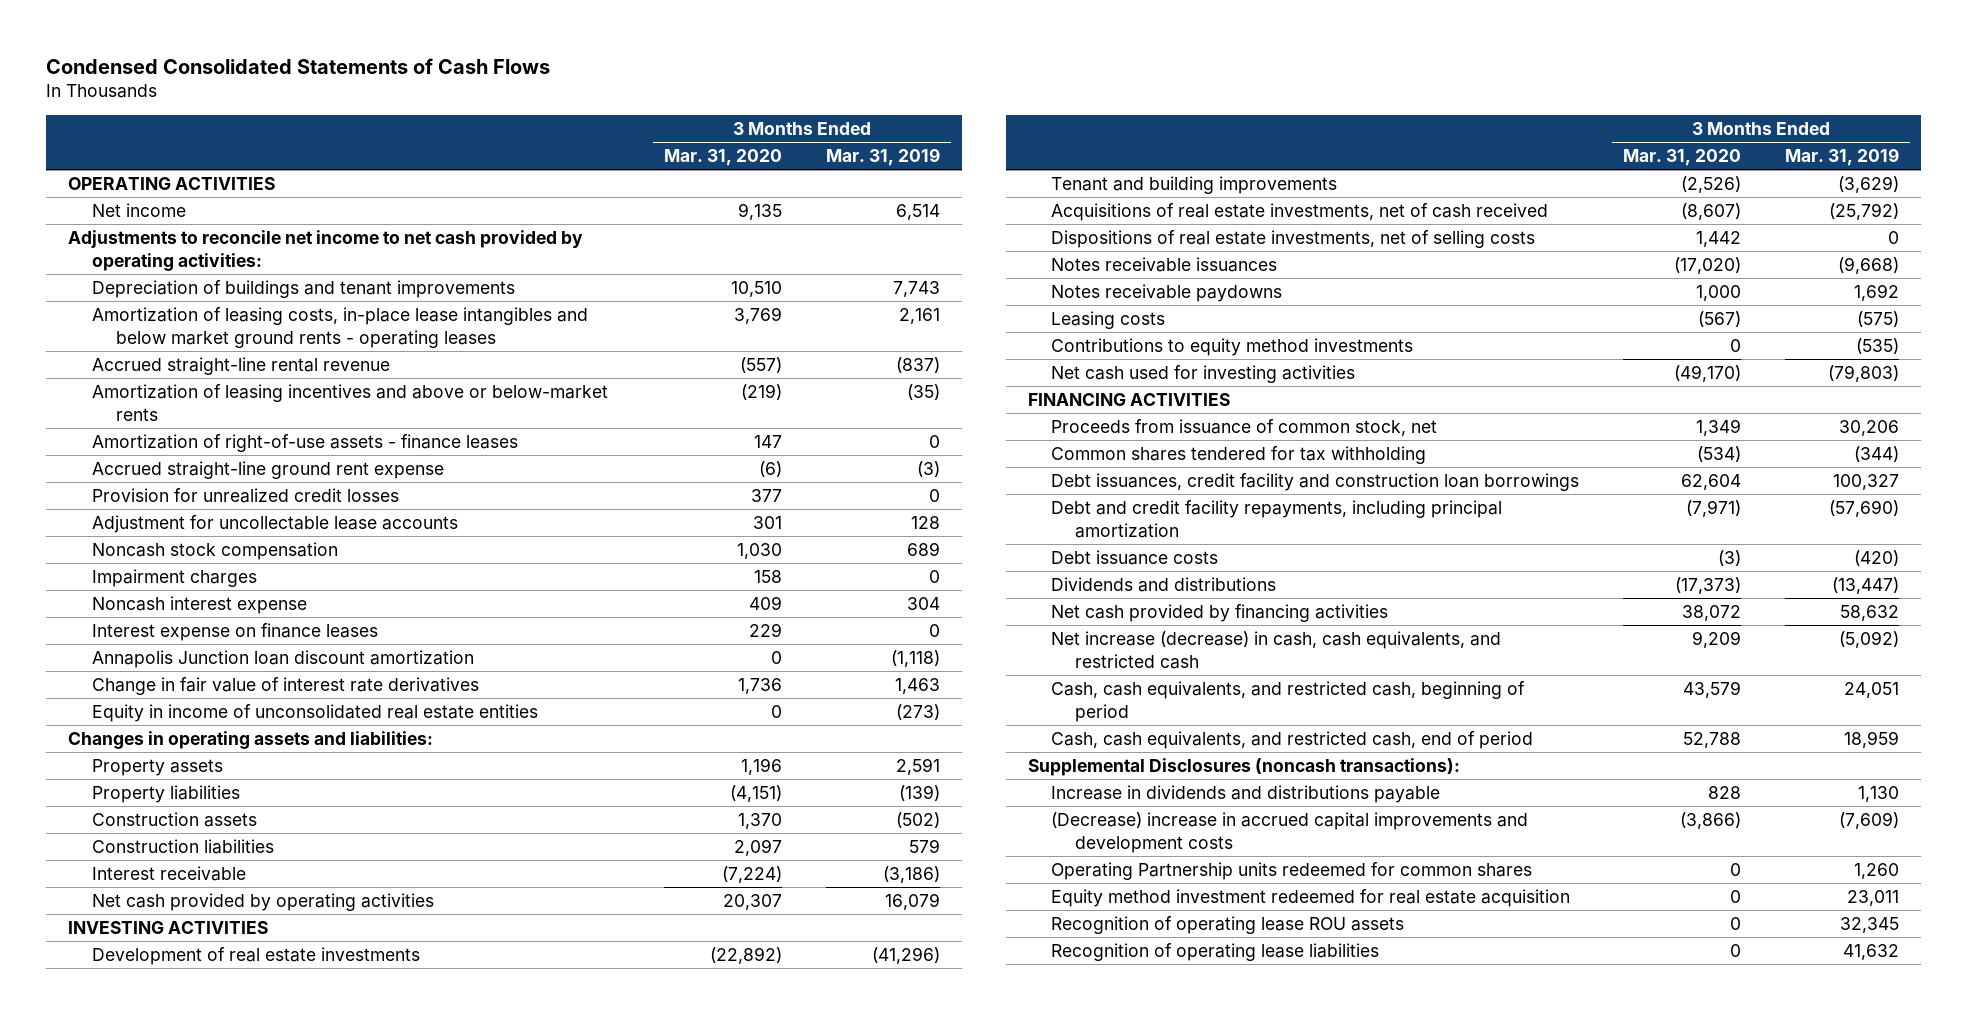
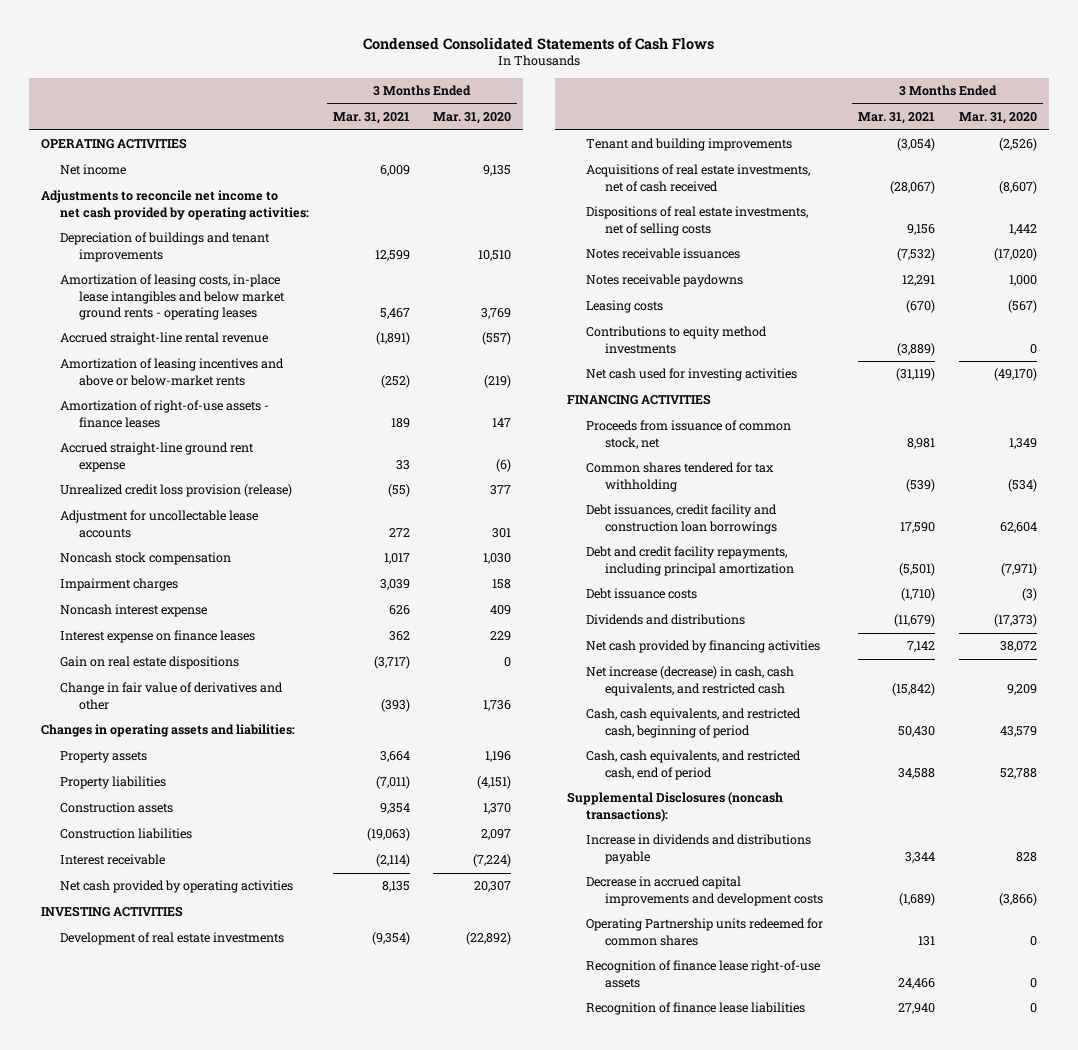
[825,148,940,167] Mar. 31, 2019 -> none
none -> [332,112,410,125] Mar. 31, 2021
[91,488,399,504] Provision for unrealized credit losses -> [60,484,293,498] Unrealized credit loss provision (release)
[91,650,474,669] Annapolis Junction loan discount amortization -> none
[91,704,538,723] Equity in income of unconsolidated real estate entities -> none
none -> [60,656,240,670] Gain on real estate dispositions
[91,677,479,696] Change in fair value of interest rate derivatives -> [60,682,284,710] Change in fair value of derivatives and other
[1051,812,1529,853] (Decrease) increase in accrued capital improvements and development costs -> [585,876,823,906] Decrease in accrued capital improvements and development costs
[1051,889,1571,908] Equity method investment redeemed for real estate acquisition -> none
[1051,916,1405,935] Recognition of operating lease ROU assets -> none
none -> [585,960,820,988] Recognition of finance lease right-of-use assets
[1051,943,1380,962] Recognition of operating lease liabilities -> [585,1002,805,1016] Recognition of finance lease liabilities

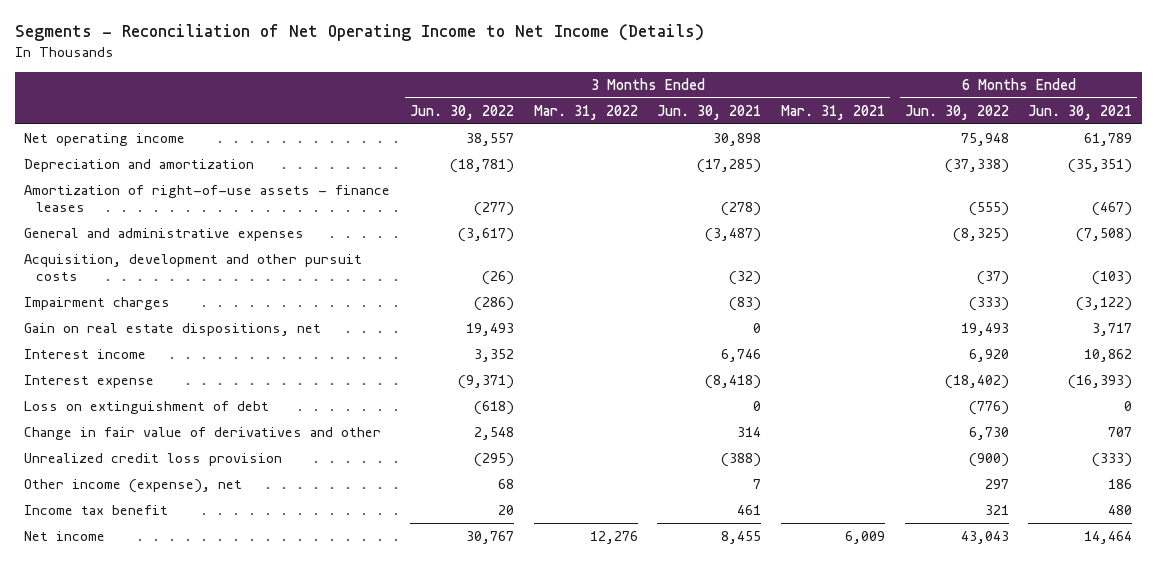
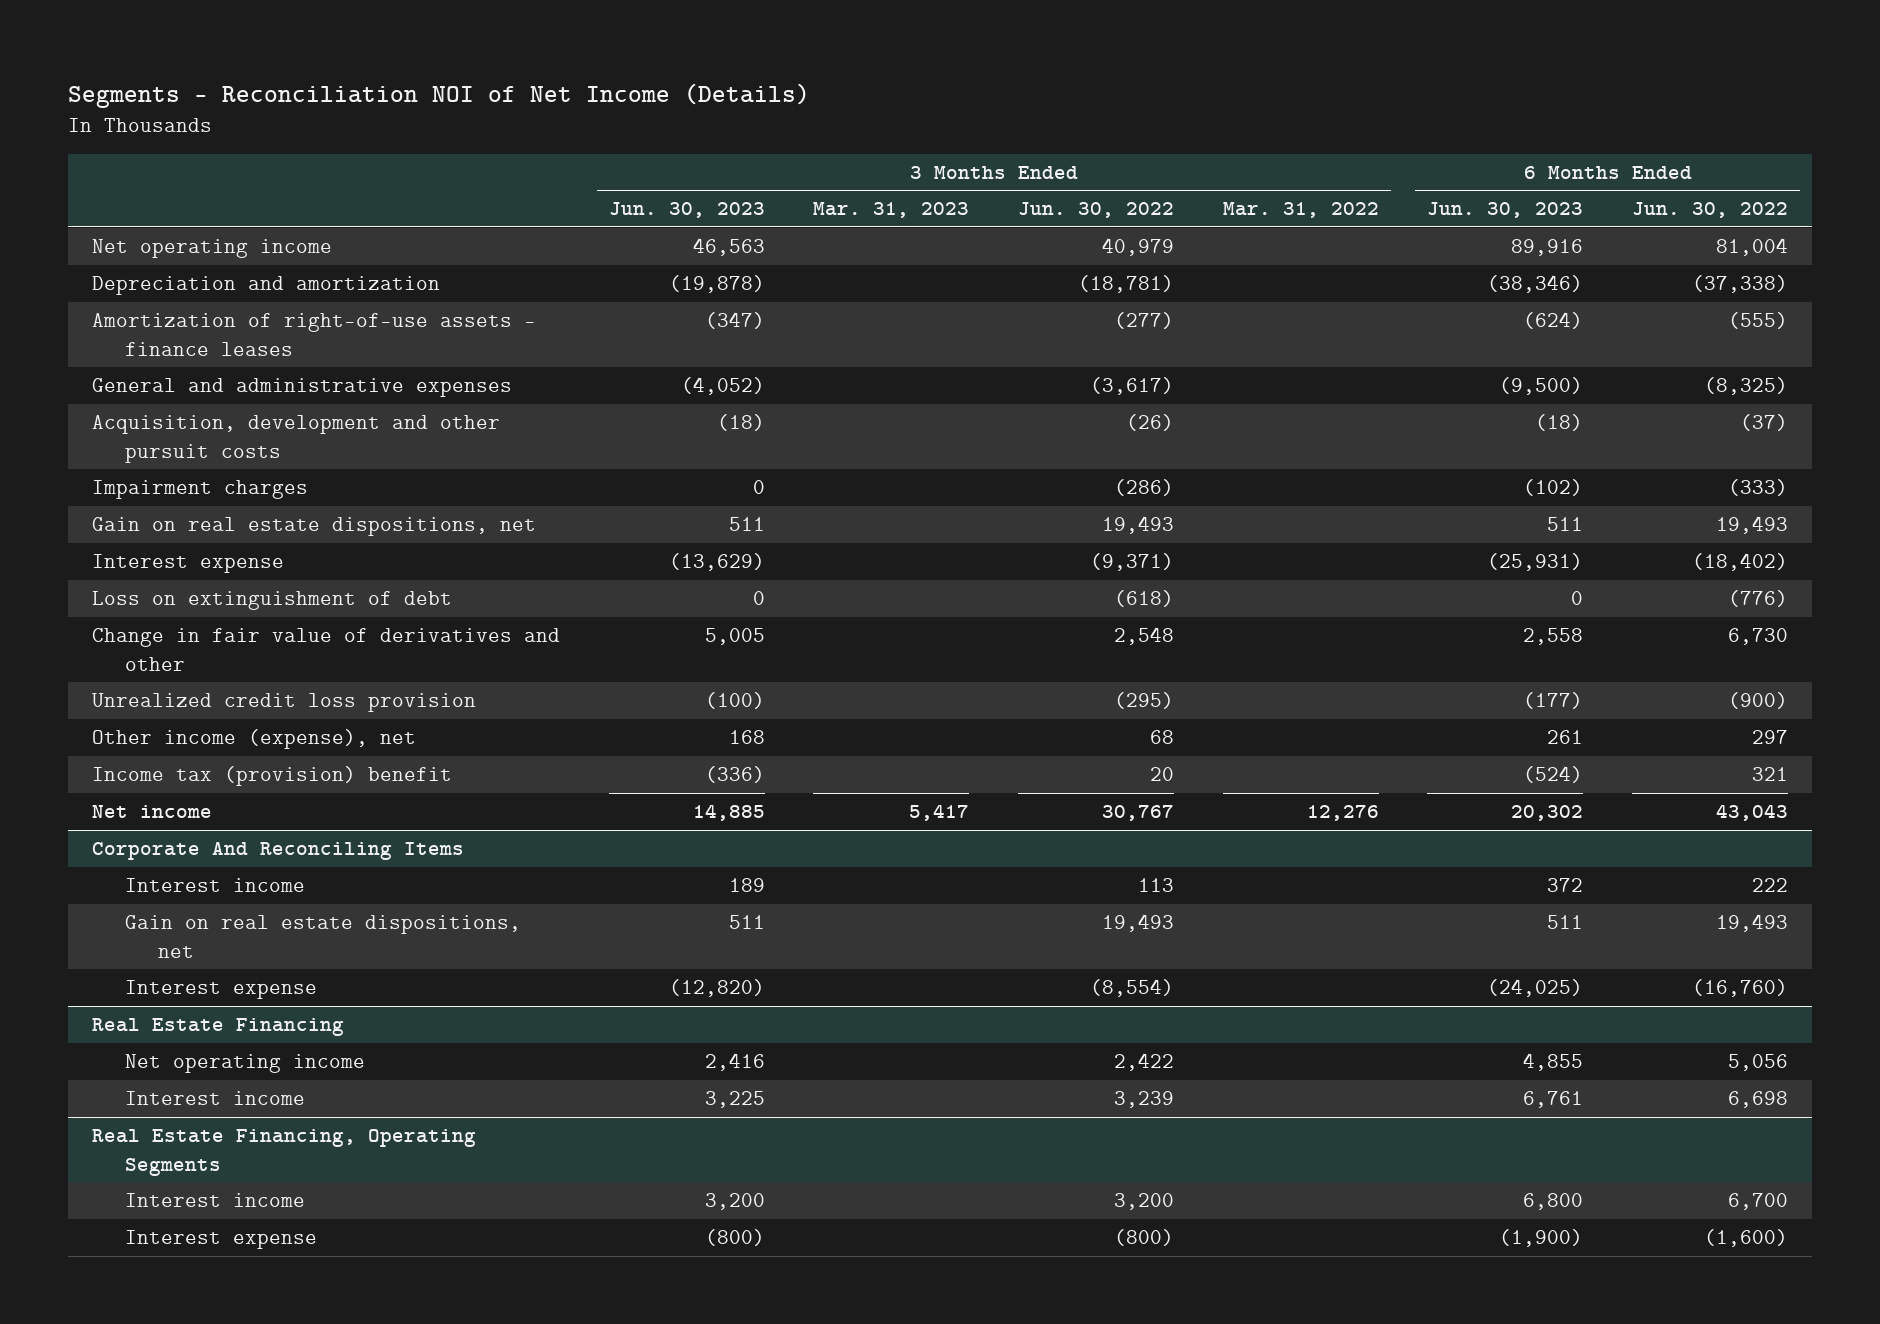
[14,24,704,42] Segments - Reconciliation of Net Operating Income to Net Income (Details) -> [67,83,810,109] Segments - Reconciliation NOI of Net Income (Details)
[657,104,762,120] Jun. 30, 2021 -> none
[781,104,886,120] Mar. 31, 2021 -> none
[1028,104,1133,120] Jun. 30, 2021 -> none
none -> [608,202,765,219] Jun. 30, 2023
none -> [813,202,970,219] Mar. 31, 2023
none -> [1427,202,1584,219] Jun. 30, 2023
[466,133,515,147] 38,557 -> [1102,238,1175,257] 40,979
[960,133,1009,147] 75,948 -> [1715,238,1788,257] 81,004
[24,349,147,360] Interest income -> none
[24,505,169,516] Income tax benefit -> [92,766,453,787] Income tax (provision) benefit
none -> [92,842,465,861] Corporate And Reconciling Items
none -> [125,878,306,893] Interest income
none -> [125,915,522,958] Gain on real estate dispositions, net
none -> [125,980,318,1000] Interest expense
none -> [92,1018,345,1037] Real Estate Financing
none -> [125,1054,366,1074] Net operating income
none -> [125,1091,306,1106] Interest income
none -> [92,1129,477,1176] Real Estate Financing, Operating Segments
none -> [125,1193,306,1208] Interest income
none -> [125,1230,318,1250] Interest expense

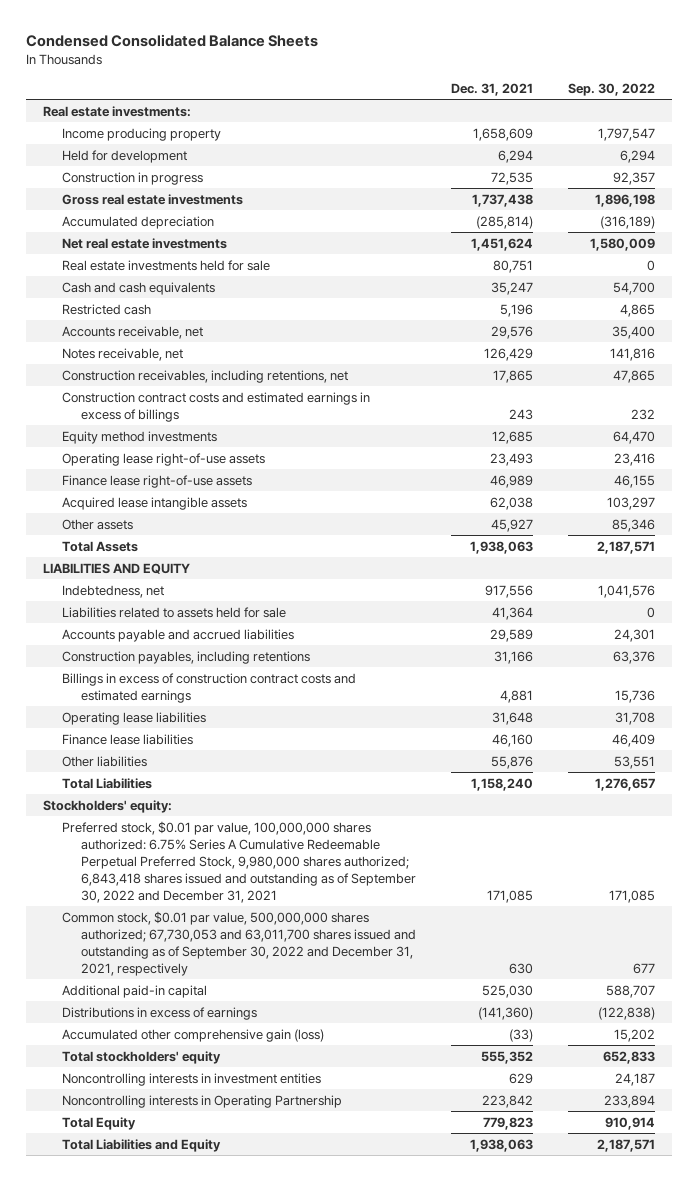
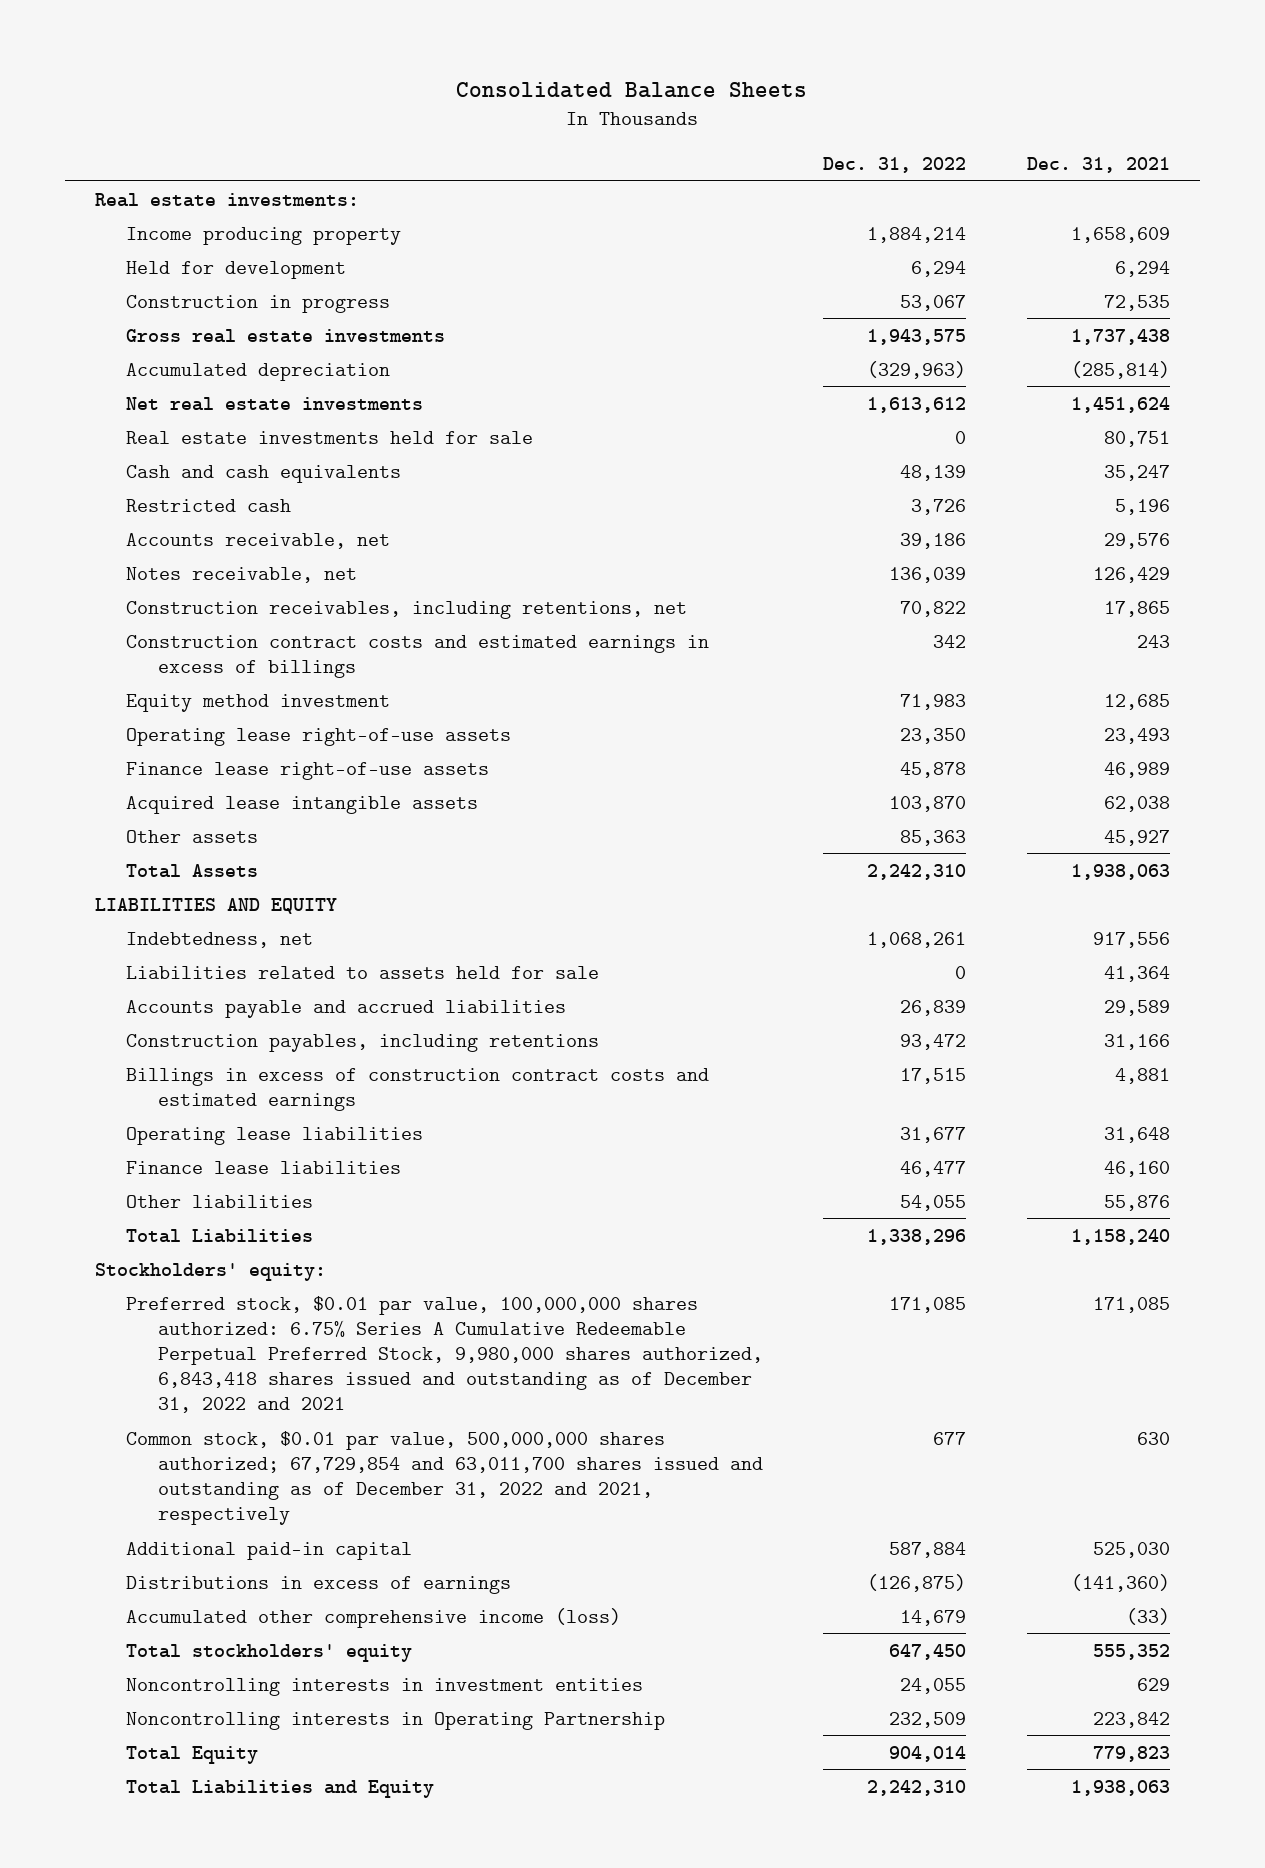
[25,34,318,48] Condensed Consolidated Balance Sheets -> [456,82,808,99] Consolidated Balance Sheets
[567,82,655,96] Sep. 30, 2022 -> none
none -> [823,156,967,173] Dec. 31, 2022
[62,430,218,444] Equity method investments -> [126,693,391,712] Equity method investment
[62,820,416,903] Preferred stock, $0.01 par value, 100,000,000 shares authorized: 6.75% Series A Cumulative Redeemable Perpetual Preferred Stock, 9,980,000 shares authorized; 6,843,418 shares issued and outstanding as of September 30, 2022 and December 31, 2021 -> [126,1295,763,1413] Preferred stock, $0.01 par value, 100,000,000 shares authorized: 6.75% Series A Cumulative Redeemable Perpetual Preferred Stock, 9,980,000 shares authorized, 6,843,418 shares issued and outstanding as of December 31, 2022 and 2021
[62,910,416,976] Common stock, $0.01 par value, 500,000,000 shares authorized; 67,730,053 and 63,011,700 shares issued and outstanding as of September 30, 2022 and December 31, 2021, respectively -> [126,1430,763,1525] Common stock, $0.01 par value, 500,000,000 shares authorized; 67,729,854 and 63,011,700 shares issued and outstanding as of December 31, 2022 and 2021, respectively
[62,1028,325,1042] Accumulated other comprehensive gain (loss) -> [126,1607,622,1628] Accumulated other comprehensive income (loss)

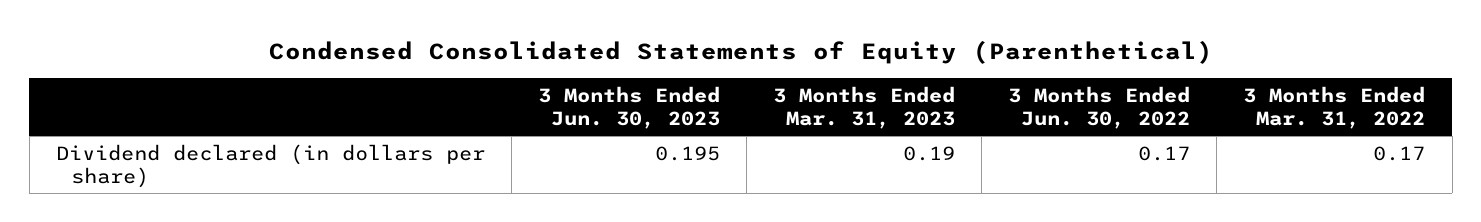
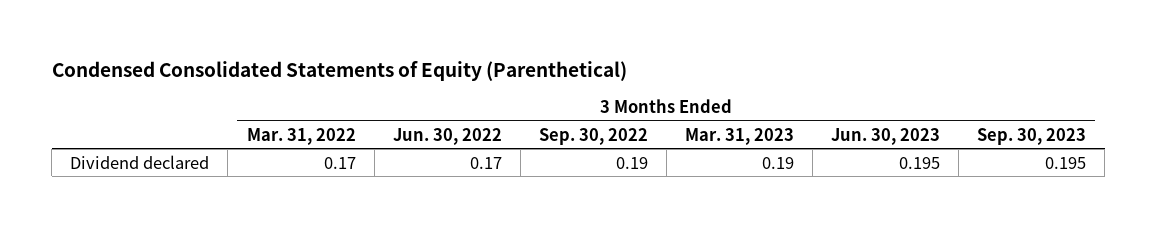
none -> [538,127,648,145] Sep. 30, 2022
none -> [977,127,1087,145] Sep. 30, 2023
[55,143,485,188] Dividend declared (in dollars per share) -> [70,154,210,169] Dividend declared

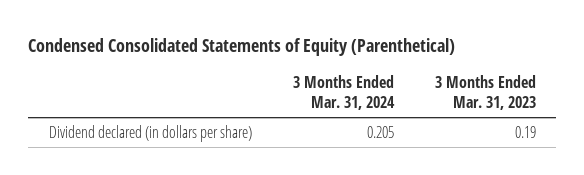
[246,127,356,145] Mar. 31, 2022 -> none
[392,127,502,145] Jun. 30, 2022 -> none
[538,127,648,145] Sep. 30, 2022 -> none
[831,127,941,145] Jun. 30, 2023 -> none
[977,127,1087,145] Sep. 30, 2023 -> none
none -> [292,75,395,111] 3 Months Ended Mar. 31, 2024
[70,154,210,169] Dividend declared -> [48,125,252,143] Dividend declared (in dollars per share)

